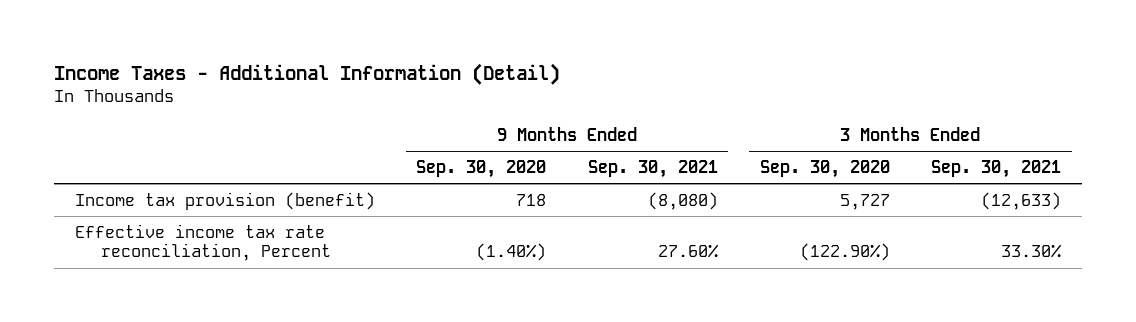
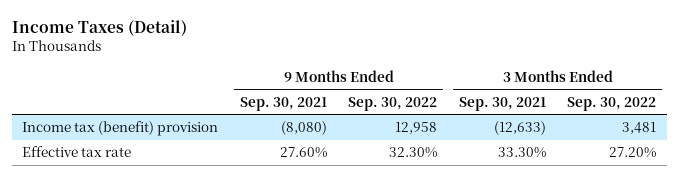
[53,62,560,85] Income Taxes - Additional Information (Detail) -> [11,19,187,36] Income Taxes (Detail)
[416,159,547,178] Sep. 30, 2020 -> none
[759,159,890,178] Sep. 30, 2020 -> none
none -> [348,96,438,111] Sep. 30, 2022
none -> [567,96,657,111] Sep. 30, 2022
[74,191,375,210] Income tax provision (benefit) -> [22,121,219,137] Income tax (benefit) provision
[74,223,331,262] Effective income tax rate reconciliation, Percent -> [22,146,132,158] Effective tax rate

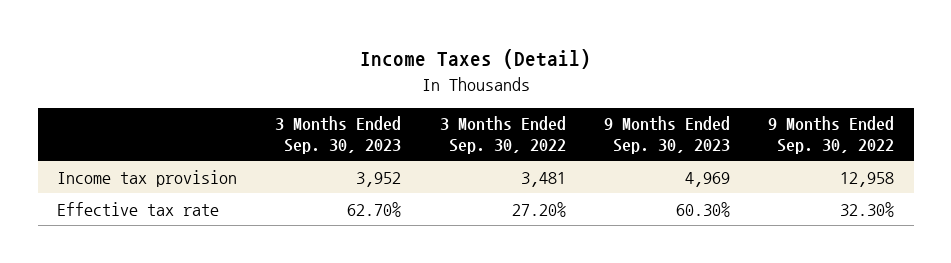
[239,96,327,111] Sep. 30, 2021 -> none
[458,96,546,111] Sep. 30, 2021 -> none
none -> [275,116,402,155] 3 Months Ended Sep. 30, 2023
none -> [604,116,731,155] 9 Months Ended Sep. 30, 2023
[22,121,219,137] Income tax (benefit) provision -> [56,169,237,187] Income tax provision

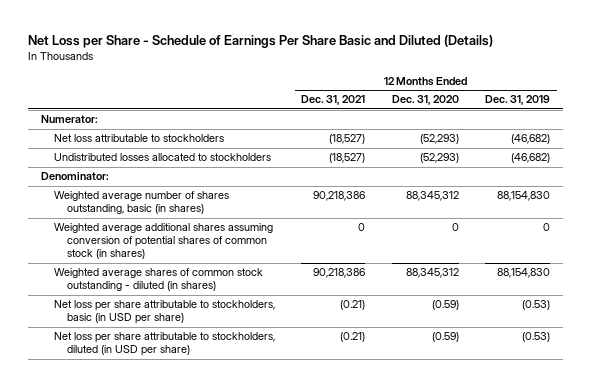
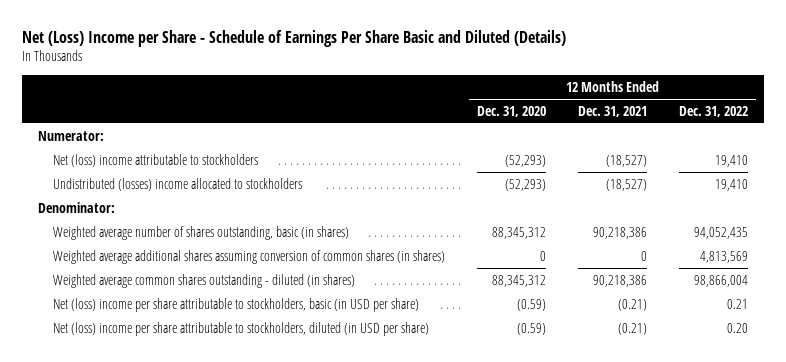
[27,34,493,48] Net Loss per Share - Schedule of Earnings Per Share Basic and Diluted (Details) -> [21,30,566,48] Net (Loss) Income per Share - Schedule of Earnings Per Share Basic and Diluted (Details)
[485,95,551,106] Dec. 31, 2019 -> none
none -> [679,105,749,117] Dec. 31, 2022
[53,134,224,143] Net loss attributable to stockholders -> [52,153,258,167] Net (loss) income attributable to stockholders
[53,153,271,162] Undistributed losses allocated to stockholders -> [52,177,302,191] Undistributed (losses) income allocated to stockholders
[53,223,273,260] Weighted average additional shares assuming conversion of potential shares of common stock (in shares) -> [52,249,445,264] Weighted average additional shares assuming conversion of common shares (in shares)
[53,268,263,292] Weighted average shares of common stock outstanding - diluted (in shares) -> [52,273,355,288] Weighted average common shares outstanding - diluted (in shares)
[53,300,275,325] Net loss per share attributable to stockholders, basic (in USD per share) -> [52,297,419,312] Net (loss) income per share attributable to stockholders, basic (in USD per share)
[53,332,275,357] Net loss per share attributable to stockholders, diluted (in USD per share) -> [52,321,429,336] Net (loss) income per share attributable to stockholders, diluted (in USD per share)

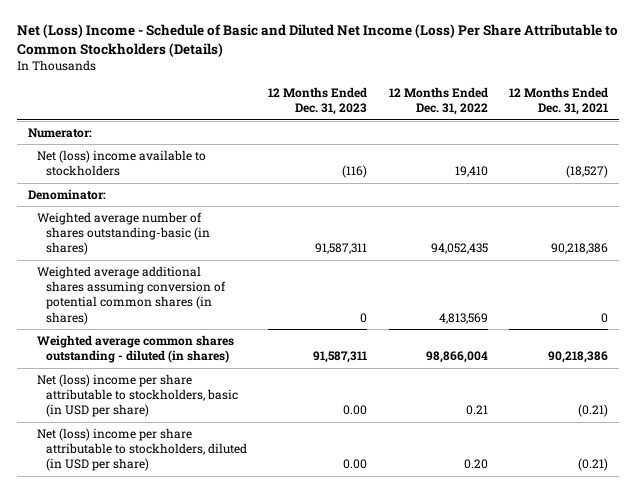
[21,30,566,48] Net (Loss) Income per Share - Schedule of Earnings Per Share Basic and Diluted (Details) -> [17,24,619,57] Net (Loss) Income - Schedule of Basic and Diluted Net Income (Loss) Per Share Attributable to Common Stockholders (Details)
[476,105,546,117] Dec. 31, 2020 -> none
none -> [268,87,368,116] 12 Months Ended Dec. 31, 2023
[52,177,302,191] Undistributed (losses) income allocated to stockholders -> none
[52,153,258,167] Net (loss) income attributable to stockholders -> [36,149,206,177] Net (loss) income available to stockholders
[52,225,349,240] Weighted average number of shares outstanding, basic (in shares) -> [36,211,210,256] Weighted average number of shares outstanding-basic (in shares)
[52,249,445,264] Weighted average additional shares assuming conversion of common shares (in shares) -> [36,265,226,325] Weighted average additional shares assuming conversion of potential common shares (in shares)

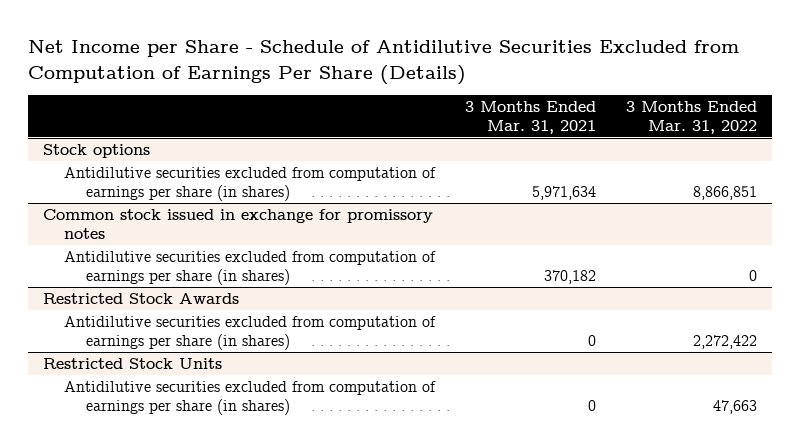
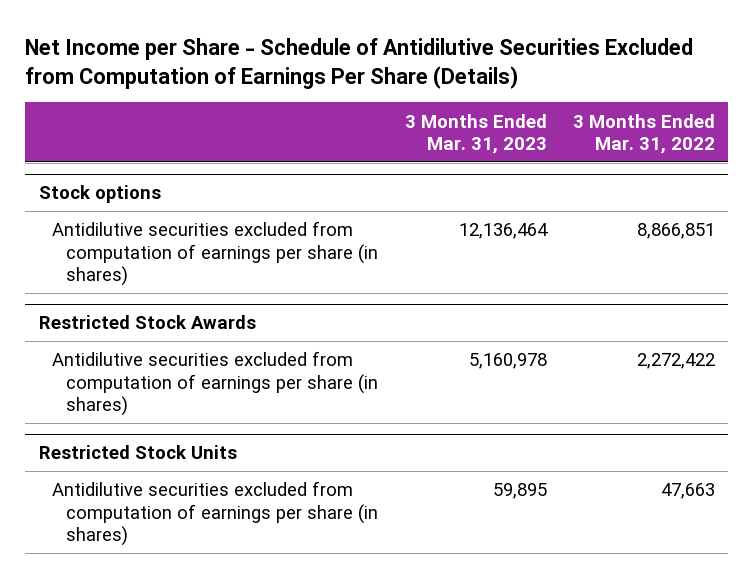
[465,101,597,134] 3 Months Ended Mar. 31, 2021 -> none
none -> [404,113,547,154] 3 Months Ended Mar. 31, 2023
[43,209,434,239] Common stock issued in exchange for promissory notes -> none
[64,251,437,285] Antidilutive securities excluded from computation of earnings per share (in shares) -> none

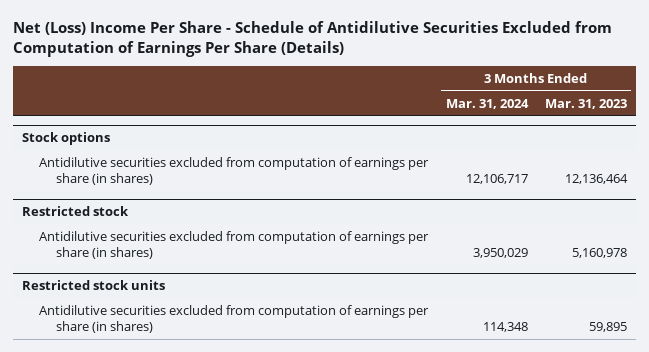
[25,37,694,89] Net Income per Share - Schedule of Antidilutive Securities Excluded from Computation of Earnings Per Share (Details) -> [13,21,613,58] Net (Loss) Income Per Share - Schedule of Antidilutive Securities Excluded from Computation of Earnings Per Share (Details)
[572,113,715,154] 3 Months Ended Mar. 31, 2022 -> none
none -> [445,98,529,109] Mar. 31, 2024
[38,315,256,330] Restricted Stock Awards -> [21,206,129,217] Restricted stock
[38,445,237,460] Restricted Stock Units -> [21,280,165,291] Restricted stock units

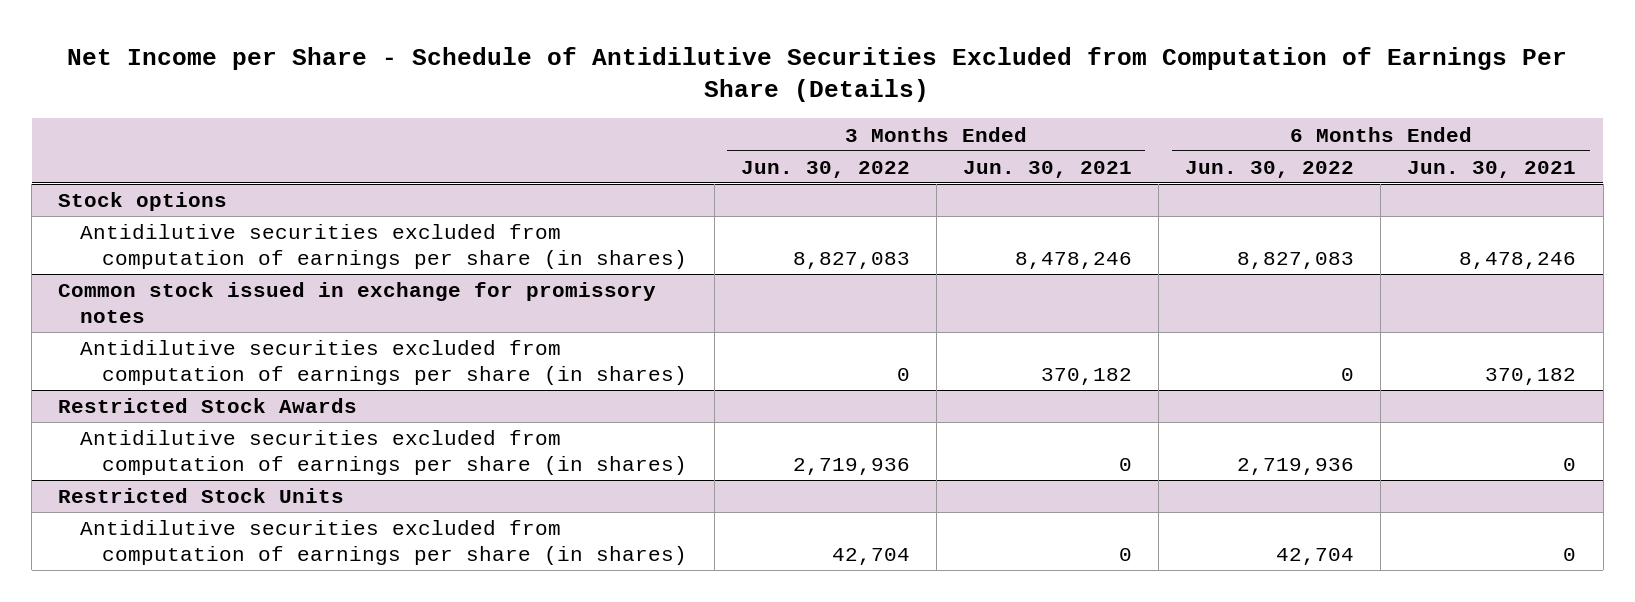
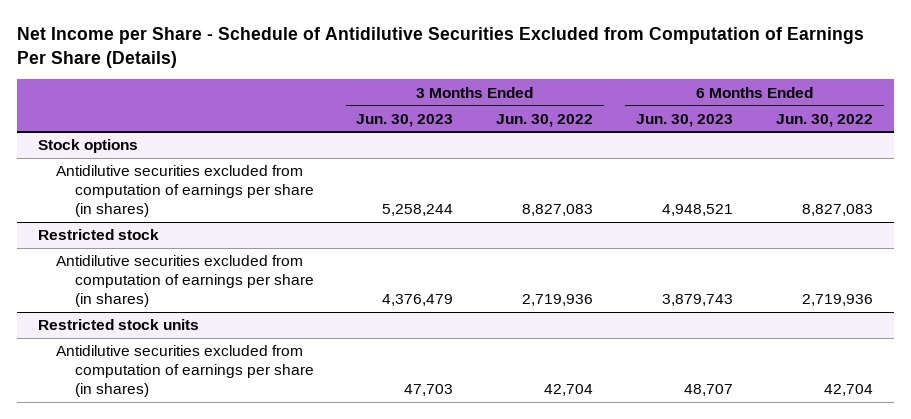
[962,160,1132,178] Jun. 30, 2021 -> none
[1407,160,1577,178] Jun. 30, 2021 -> none
none -> [356,113,454,127] Jun. 30, 2023
none -> [636,113,734,127] Jun. 30, 2023
[58,282,657,323] Common stock issued in exchange for promissory notes -> none
[80,340,688,385] Antidilutive securities excluded from computation of earnings per share (in shares) -> none
[58,398,358,414] Restricted Stock Awards -> [37,229,159,241] Restricted stock
[58,488,345,504] Restricted Stock Units -> [37,319,199,331] Restricted stock units

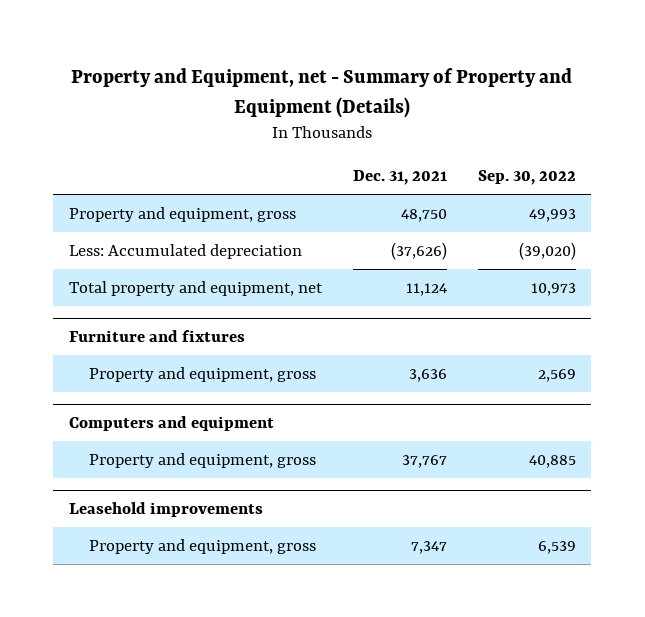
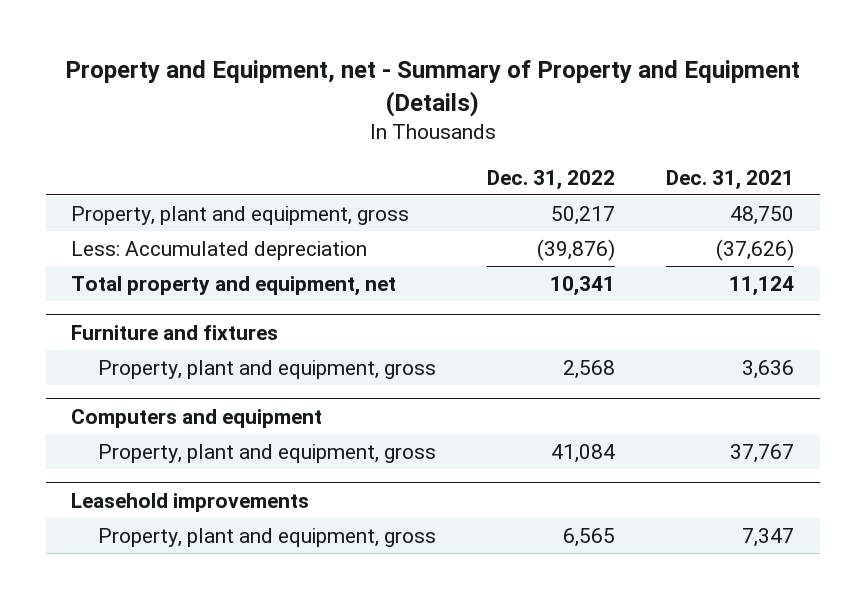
[477,170,576,186] Sep. 30, 2022 -> none
none -> [486,169,615,190] Dec. 31, 2022
[68,206,296,222] Property and equipment, gross -> [71,206,410,226] Property, plant and equipment, gross
[88,366,316,382] Property and equipment, gross -> [97,360,436,380] Property, plant and equipment, gross
[88,452,316,468] Property and equipment, gross -> [97,444,436,464] Property, plant and equipment, gross
[88,538,316,554] Property and equipment, gross -> [97,528,436,548] Property, plant and equipment, gross

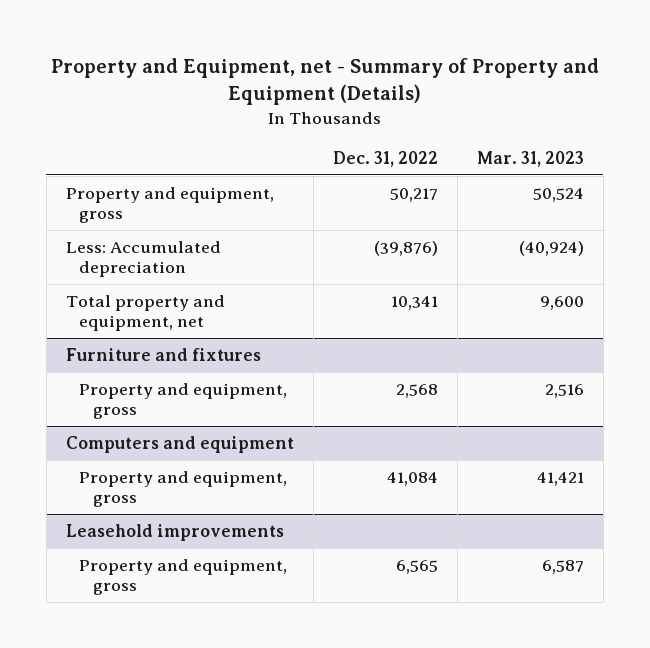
[666,169,795,190] Dec. 31, 2021 -> none
none -> [476,150,584,167] Mar. 31, 2023
[71,206,410,226] Property, plant and equipment, gross -> [65,186,274,224] Property and equipment, gross
[97,360,436,380] Property, plant and equipment, gross -> [79,382,288,420] Property and equipment, gross
[97,444,436,464] Property, plant and equipment, gross -> [79,470,288,508] Property and equipment, gross
[97,528,436,548] Property, plant and equipment, gross -> [79,558,288,596] Property and equipment, gross

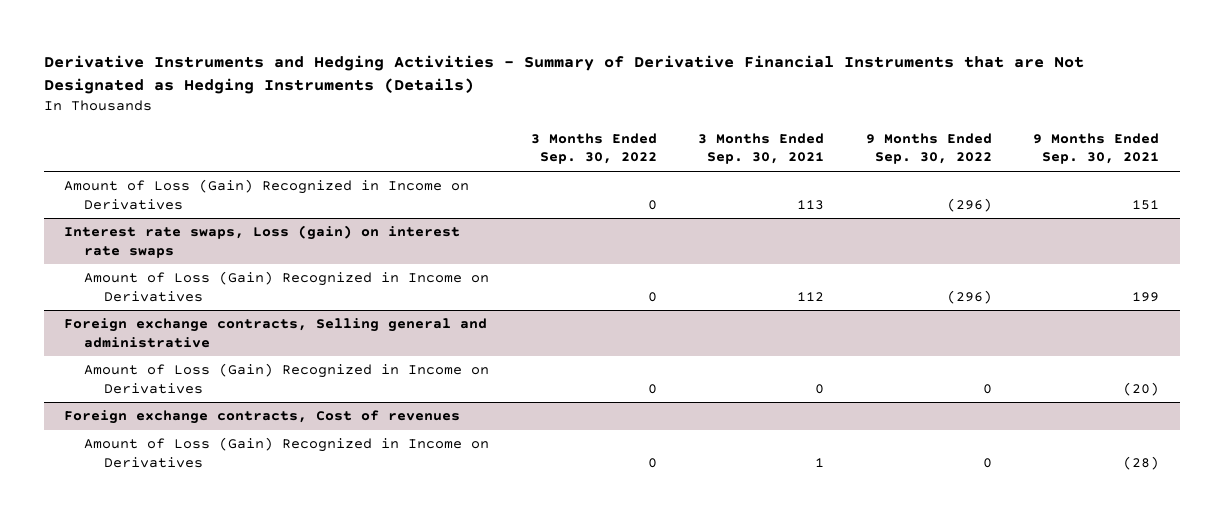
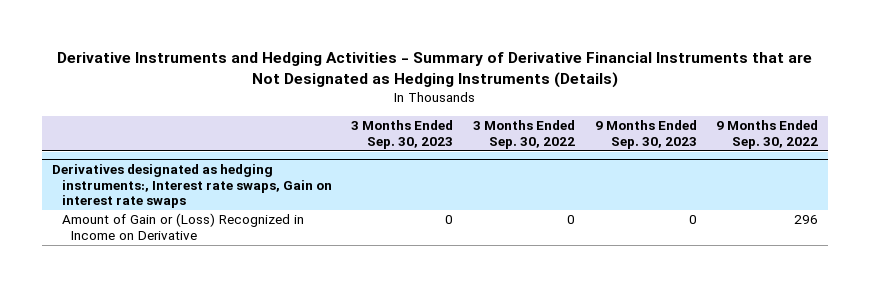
[698,132,825,165] 3 Months Ended Sep. 30, 2021 -> none
[1033,132,1160,165] 9 Months Ended Sep. 30, 2021 -> none
none -> [351,120,454,149] 3 Months Ended Sep. 30, 2023
none -> [594,120,697,149] 9 Months Ended Sep. 30, 2023
[64,225,461,258] Interest rate swaps, Loss (gain) on interest rate swaps -> none
[84,271,490,302] Amount of Loss (Gain) Recognized in Income on Derivatives -> none
[64,318,488,348] Foreign exchange contracts, Selling general and administrative -> none
[84,363,490,394] Amount of Loss (Gain) Recognized in Income on Derivatives -> none
[64,410,461,425] Foreign exchange contracts, Cost of revenues -> none
[84,437,490,468] Amount of Loss (Gain) Recognized in Income on Derivatives -> none
none -> [51,164,332,209] Derivatives designated as hedging instruments:, Interest rate swaps, Gain on interest rate swaps
[64,179,470,210] Amount of Loss (Gain) Recognized in Income on Derivatives -> [61,213,304,241] Amount of Gain or (Loss) Recognized in Income on Derivative
[946,197,992,212] (296) -> [794,215,819,225] 296

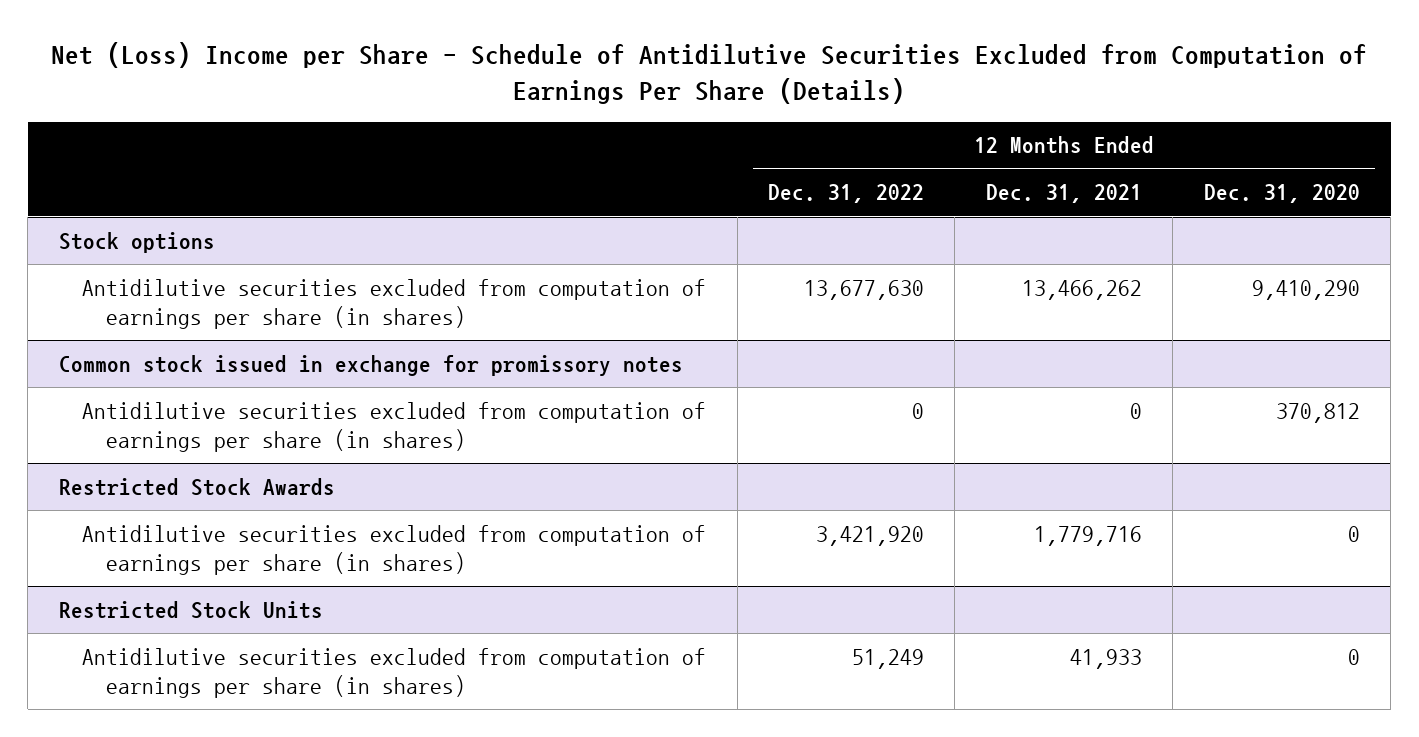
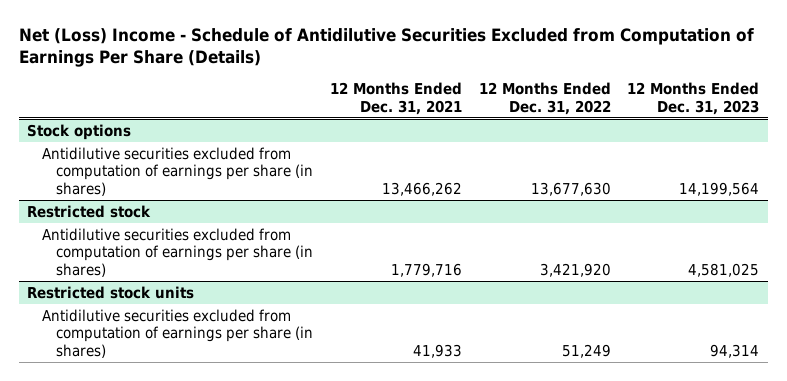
[51,42,1368,104] Net (Loss) Income per Share - Schedule of Antidilutive Securities Excluded from Computation of Earnings Per Share (Details) -> [19,28,755,68] Net (Loss) Income - Schedule of Antidilutive Securities Excluded from Computation of Earnings Per Share (Details)
[1203,184,1360,204] Dec. 31, 2020 -> none
none -> [627,82,760,115] 12 Months Ended Dec. 31, 2023
[58,354,683,376] Common stock issued in exchange for promissory notes -> none
[82,401,707,453] Antidilutive securities excluded from computation of earnings per share (in shares) -> none
[58,477,335,496] Restricted Stock Awards -> [27,204,152,218] Restricted stock
[58,600,323,619] Restricted Stock Units -> [27,285,195,299] Restricted stock units

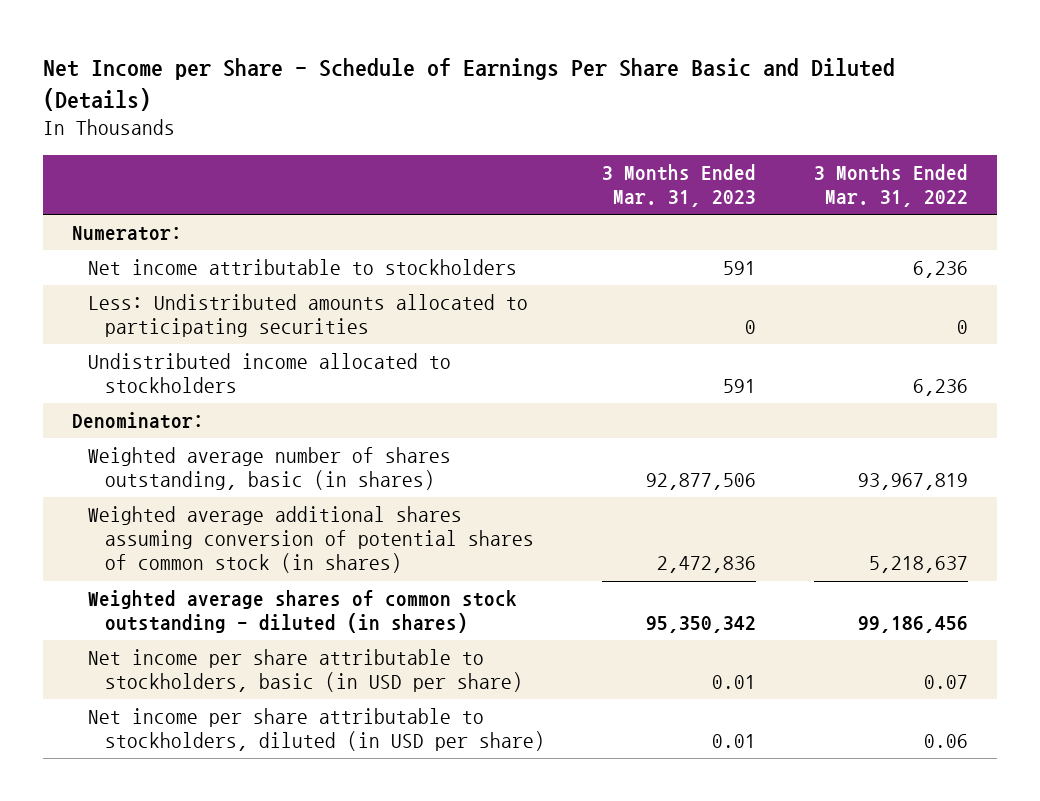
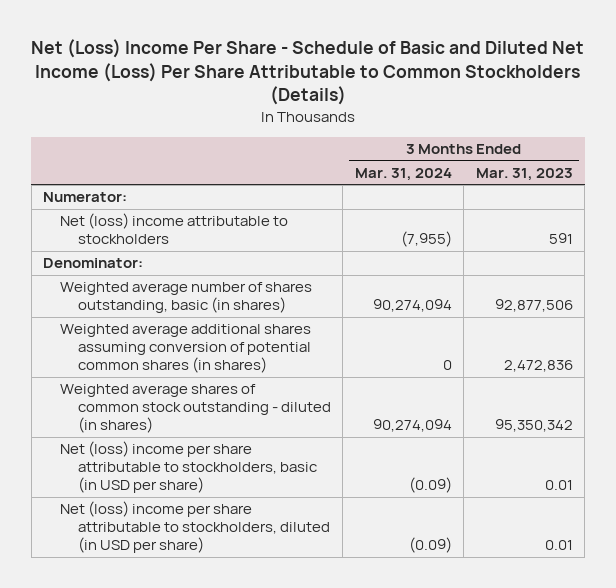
[43,57,896,111] Net Income per Share - Schedule of Earnings Per Share Basic and Diluted (Details) -> [30,39,584,106] Net (Loss) Income Per Share - Schedule of Basic and Diluted Net Income (Loss) Per Share Attributable to Common Stockholders (Details)
[813,164,968,208] 3 Months Ended Mar. 31, 2022 -> none
none -> [354,167,452,181] Mar. 31, 2024
[88,294,529,338] Less: Undistributed amounts allocated to participating securities -> none
[88,353,452,394] Undistributed income allocated to stockholders -> none
[88,259,518,276] Net income attributable to stockholders -> [60,213,289,245] Net (loss) income attributable to stockholders
[88,506,534,574] Weighted average additional shares assuming conversion of potential shares of common stock (in shares) -> [60,324,312,374] Weighted average additional shares assuming conversion of potential common shares (in shares)
[88,649,523,693] Net income per share attributable to stockholders, basic (in USD per share) -> [60,441,318,494] Net (loss) income per share attributable to stockholders, basic (in USD per share)
[88,708,545,752] Net income per share attributable to stockholders, diluted (in USD per share) -> [60,501,331,554] Net (loss) income per share attributable to stockholders, diluted (in USD per share)

